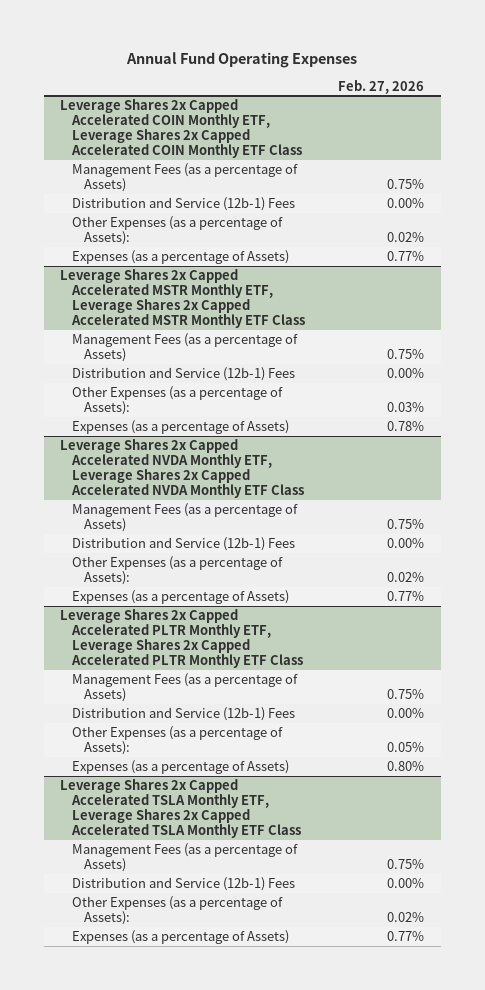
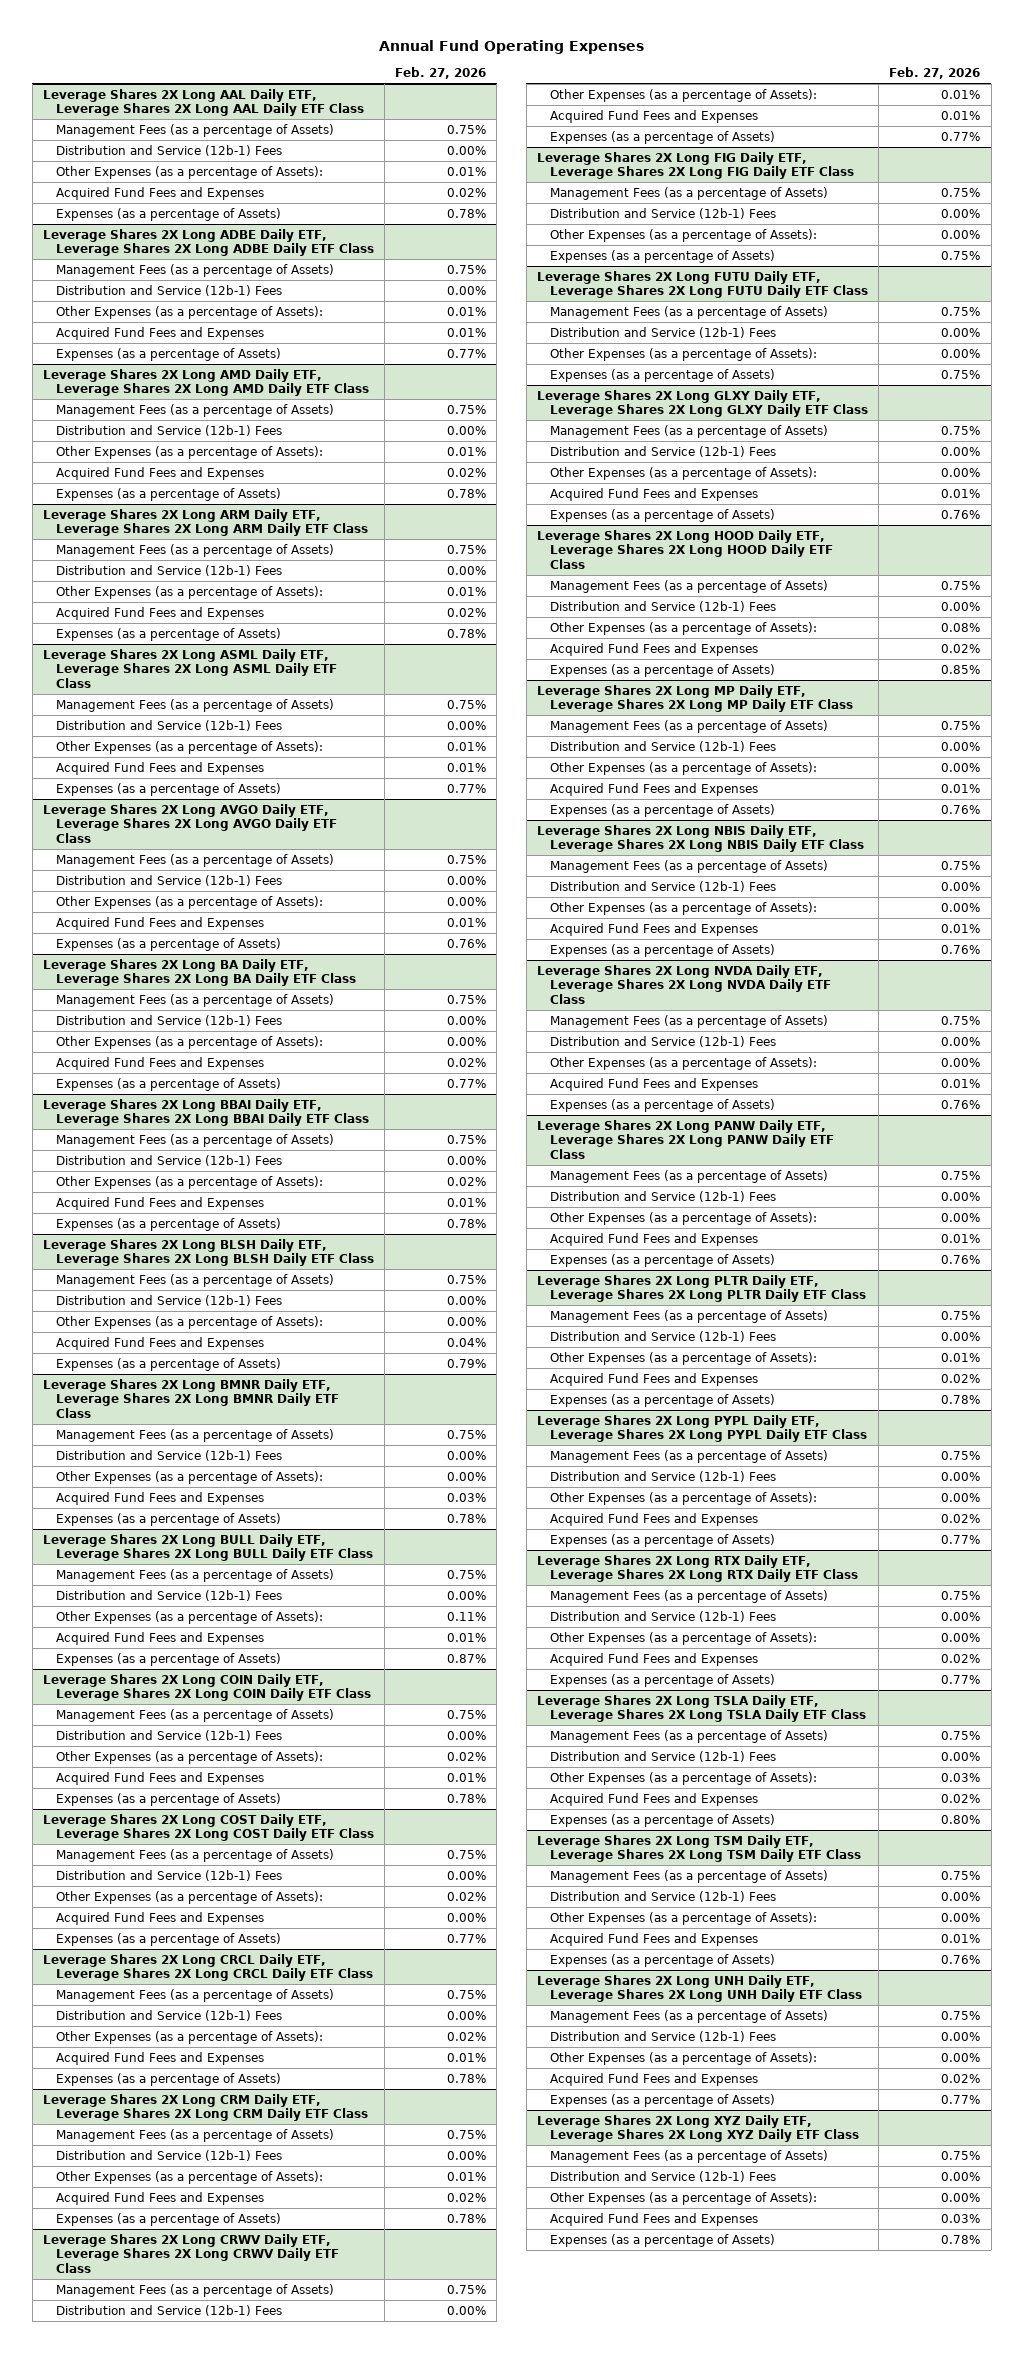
[60,99,303,158] Leverage Shares 2x Capped Accelerated COIN Monthly ETF, Leverage Shares 2x Capped Accelerated COIN Monthly ETF Class -> none
none -> [42,88,364,117] Leverage Shares 2X Long AAL Daily ETF, Leverage Shares 2X Long AAL Daily ETF Class
[387,232,425,243] 0.02% -> [447,166,487,176] 0.01%
none -> [55,186,264,200] Acquired Fund Fees and Expenses
none -> [55,207,281,221] Expenses (as a percentage of Assets)
none -> [42,228,374,257] Leverage Shares 2X Long ADBE Daily ETF, Leverage Shares 2X Long ADBE Daily ETF Class
none -> [55,263,334,277] Management Fees (as a percentage of Assets)
none -> [55,284,282,296] Distribution and Service (12b-1) Fees
none -> [55,305,323,319] Other Expenses (as a percentage of Assets):
none -> [55,326,264,340] Acquired Fund Fees and Expenses
[60,269,306,328] Leverage Shares 2x Capped Accelerated MSTR Monthly ETF, Leverage Shares 2x Capped Accelerated MSTR Monthly ETF Class -> none
none -> [42,368,369,397] Leverage Shares 2X Long AMD Daily ETF, Leverage Shares 2X Long AMD Daily ETF Class
[387,402,425,413] 0.03% -> [447,446,487,456] 0.01%
none -> [55,466,264,480] Acquired Fund Fees and Expenses
[60,439,305,498] Leverage Shares 2x Capped Accelerated NVDA Monthly ETF, Leverage Shares 2x Capped Accelerated NVDA Monthly ETF Class -> none
none -> [42,508,368,537] Leverage Shares 2X Long ARM Daily ETF, Leverage Shares 2X Long ARM Daily ETF Class
none -> [55,585,323,599] Other Expenses (as a percentage of Assets):
none -> [55,606,264,620] Acquired Fund Fees and Expenses
none -> [55,627,281,641] Expenses (as a percentage of Assets)
none -> [42,648,337,688] Leverage Shares 2X Long ASML Daily ETF, Leverage Shares 2X Long ASML Daily ETF Class
none -> [55,698,334,712] Management Fees (as a percentage of Assets)
none -> [55,719,282,731] Distribution and Service (12b-1) Fees
none -> [55,740,323,754] Other Expenses (as a percentage of Assets):
none -> [55,761,264,775] Acquired Fund Fees and Expenses
none -> [55,782,281,796] Expenses (as a percentage of Assets)
none -> [42,803,337,843] Leverage Shares 2X Long AVGO Daily ETF, Leverage Shares 2X Long AVGO Daily ETF Class
none -> [55,853,334,867] Management Fees (as a percentage of Assets)
none -> [55,874,282,886] Distribution and Service (12b-1) Fees
none -> [55,895,323,909] Other Expenses (as a percentage of Assets):
none -> [55,916,264,930] Acquired Fund Fees and Expenses
none -> [55,937,281,951] Expenses (as a percentage of Assets)
none -> [42,958,356,987] Leverage Shares 2X Long BA Daily ETF, Leverage Shares 2X Long BA Daily ETF Class
none -> [55,993,334,1007] Management Fees (as a percentage of Assets)
none -> [55,1014,282,1026] Distribution and Service (12b-1) Fees
none -> [55,1035,323,1049] Other Expenses (as a percentage of Assets):
none -> [55,1056,264,1070] Acquired Fund Fees and Expenses
none -> [55,1077,281,1091] Expenses (as a percentage of Assets)
none -> [42,1098,369,1127] Leverage Shares 2X Long BBAI Daily ETF, Leverage Shares 2X Long BBAI Daily ETF Class
none -> [55,1133,334,1147] Management Fees (as a percentage of Assets)
none -> [55,1154,282,1166] Distribution and Service (12b-1) Fees
none -> [55,1196,264,1210] Acquired Fund Fees and Expenses
none -> [55,1217,281,1231] Expenses (as a percentage of Assets)
none -> [42,1238,374,1267] Leverage Shares 2X Long BLSH Daily ETF, Leverage Shares 2X Long BLSH Daily ETF Class
none -> [55,1273,334,1287] Management Fees (as a percentage of Assets)
none -> [55,1294,282,1306] Distribution and Service (12b-1) Fees
none -> [55,1315,323,1329] Other Expenses (as a percentage of Assets):
none -> [55,1336,264,1350] Acquired Fund Fees and Expenses
none -> [55,1357,281,1371] Expenses (as a percentage of Assets)
none -> [42,1378,339,1418] Leverage Shares 2X Long BMNR Daily ETF, Leverage Shares 2X Long BMNR Daily ETF Class
none -> [55,1428,334,1442] Management Fees (as a percentage of Assets)
none -> [55,1449,282,1461] Distribution and Service (12b-1) Fees
none -> [55,1470,323,1484] Other Expenses (as a percentage of Assets):
none -> [55,1491,264,1505] Acquired Fund Fees and Expenses
none -> [55,1512,281,1526] Expenses (as a percentage of Assets)
none -> [42,1533,373,1562] Leverage Shares 2X Long BULL Daily ETF, Leverage Shares 2X Long BULL Daily ETF Class
none -> [55,1568,334,1582] Management Fees (as a percentage of Assets)
none -> [55,1589,282,1601] Distribution and Service (12b-1) Fees
none -> [55,1610,323,1624] Other Expenses (as a percentage of Assets):
none -> [55,1631,264,1645] Acquired Fund Fees and Expenses
none -> [55,1652,281,1666] Expenses (as a percentage of Assets)
none -> [42,1673,371,1702] Leverage Shares 2X Long COIN Daily ETF, Leverage Shares 2X Long COIN Daily ETF Class
none -> [55,1708,334,1722] Management Fees (as a percentage of Assets)
none -> [55,1729,282,1741] Distribution and Service (12b-1) Fees
none -> [55,1750,323,1764] Other Expenses (as a percentage of Assets):
none -> [55,1771,264,1785] Acquired Fund Fees and Expenses
none -> [55,1792,281,1806] Expenses (as a percentage of Assets)
none -> [42,1813,374,1842] Leverage Shares 2X Long COST Daily ETF, Leverage Shares 2X Long COST Daily ETF Class
none -> [55,1848,334,1862] Management Fees (as a percentage of Assets)
none -> [55,1869,282,1881] Distribution and Service (12b-1) Fees
none -> [55,1890,323,1904] Other Expenses (as a percentage of Assets):
none -> [55,1911,264,1925] Acquired Fund Fees and Expenses
[60,609,304,668] Leverage Shares 2x Capped Accelerated PLTR Monthly ETF, Leverage Shares 2x Capped Accelerated PLTR Monthly ETF Class -> none
none -> [42,1953,373,1982] Leverage Shares 2X Long CRCL Daily ETF, Leverage Shares 2X Long CRCL Daily ETF Class
[387,742,425,753] 0.05% -> [447,2031,487,2041] 0.02%
none -> [55,2051,264,2065] Acquired Fund Fees and Expenses
none -> [55,2072,281,2086] Expenses (as a percentage of Assets)
none -> [42,2093,368,2122] Leverage Shares 2X Long CRM Daily ETF, Leverage Shares 2X Long CRM Daily ETF Class
none -> [55,2128,334,2142] Management Fees (as a percentage of Assets)
none -> [55,2149,282,2161] Distribution and Service (12b-1) Fees
none -> [55,2170,323,2184] Other Expenses (as a percentage of Assets):
none -> [55,2191,264,2205] Acquired Fund Fees and Expenses
none -> [55,2212,281,2226] Expenses (as a percentage of Assets)
none -> [42,2233,339,2273] Leverage Shares 2X Long CRWV Daily ETF, Leverage Shares 2X Long CRWV Daily ETF Class
none -> [55,2283,334,2297] Management Fees (as a percentage of Assets)
none -> [55,2304,282,2316] Distribution and Service (12b-1) Fees
none -> [550,88,818,102] Other Expenses (as a percentage of Assets):
none -> [550,109,759,123] Acquired Fund Fees and Expenses
none -> [550,130,776,144] Expenses (as a percentage of Assets)
none -> [537,151,855,180] Leverage Shares 2X Long FIG Daily ETF, Leverage Shares 2X Long FIG Daily ETF Class
none -> [550,186,829,200] Management Fees (as a percentage of Assets)
none -> [550,207,777,219] Distribution and Service (12b-1) Fees
none -> [550,228,818,242] Other Expenses (as a percentage of Assets):
none -> [550,249,776,263] Expenses (as a percentage of Assets)
none -> [537,270,869,299] Leverage Shares 2X Long FUTU Daily ETF, Leverage Shares 2X Long FUTU Daily ETF Class
none -> [550,305,829,319] Management Fees (as a percentage of Assets)
none -> [550,326,777,338] Distribution and Service (12b-1) Fees
none -> [550,347,818,361] Other Expenses (as a percentage of Assets):
none -> [550,368,776,382] Expenses (as a percentage of Assets)
none -> [537,389,869,418] Leverage Shares 2X Long GLXY Daily ETF, Leverage Shares 2X Long GLXY Daily ETF Class
none -> [550,424,829,438] Management Fees (as a percentage of Assets)
none -> [550,445,777,457] Distribution and Service (12b-1) Fees
none -> [550,466,818,480] Other Expenses (as a percentage of Assets):
none -> [550,487,759,501] Acquired Fund Fees and Expenses
none -> [550,508,776,522] Expenses (as a percentage of Assets)
none -> [537,529,834,569] Leverage Shares 2X Long HOOD Daily ETF, Leverage Shares 2X Long HOOD Daily ETF Class
none -> [550,579,829,593] Management Fees (as a percentage of Assets)
none -> [550,600,777,612] Distribution and Service (12b-1) Fees
none -> [550,621,818,635] Other Expenses (as a percentage of Assets):
none -> [550,642,759,656] Acquired Fund Fees and Expenses
none -> [550,663,776,677] Expenses (as a percentage of Assets)
none -> [537,684,854,713] Leverage Shares 2X Long MP Daily ETF, Leverage Shares 2X Long MP Daily ETF Class
none -> [550,719,829,733] Management Fees (as a percentage of Assets)
none -> [550,740,777,752] Distribution and Service (12b-1) Fees
none -> [550,761,818,775] Other Expenses (as a percentage of Assets):
none -> [550,782,759,796] Acquired Fund Fees and Expenses
none -> [550,803,776,817] Expenses (as a percentage of Assets)
none -> [537,824,865,853] Leverage Shares 2X Long NBIS Daily ETF, Leverage Shares 2X Long NBIS Daily ETF Class
none -> [550,859,829,873] Management Fees (as a percentage of Assets)
none -> [550,880,777,892] Distribution and Service (12b-1) Fees
none -> [550,901,818,915] Other Expenses (as a percentage of Assets):
none -> [550,922,759,936] Acquired Fund Fees and Expenses
none -> [550,943,776,957] Expenses (as a percentage of Assets)
none -> [537,964,832,1004] Leverage Shares 2X Long NVDA Daily ETF, Leverage Shares 2X Long NVDA Daily ETF Class
none -> [550,1014,829,1028] Management Fees (as a percentage of Assets)
none -> [550,1035,777,1047] Distribution and Service (12b-1) Fees
none -> [550,1056,818,1070] Other Expenses (as a percentage of Assets):
none -> [550,1077,759,1091] Acquired Fund Fees and Expenses
none -> [550,1098,776,1112] Expenses (as a percentage of Assets)
none -> [537,1119,835,1159] Leverage Shares 2X Long PANW Daily ETF, Leverage Shares 2X Long PANW Daily ETF Class
none -> [550,1169,829,1183] Management Fees (as a percentage of Assets)
none -> [550,1190,777,1202] Distribution and Service (12b-1) Fees
none -> [550,1211,818,1225] Other Expenses (as a percentage of Assets):
none -> [550,1232,759,1246] Acquired Fund Fees and Expenses
none -> [550,1253,776,1267] Expenses (as a percentage of Assets)
none -> [537,1274,867,1303] Leverage Shares 2X Long PLTR Daily ETF, Leverage Shares 2X Long PLTR Daily ETF Class
none -> [550,1309,829,1323] Management Fees (as a percentage of Assets)
none -> [550,1330,777,1342] Distribution and Service (12b-1) Fees
none -> [550,1351,818,1365] Other Expenses (as a percentage of Assets):
none -> [550,1372,759,1386] Acquired Fund Fees and Expenses
none -> [550,1393,776,1407] Expenses (as a percentage of Assets)
none -> [537,1414,868,1443] Leverage Shares 2X Long PYPL Daily ETF, Leverage Shares 2X Long PYPL Daily ETF Class
none -> [550,1449,829,1463] Management Fees (as a percentage of Assets)
none -> [550,1470,777,1482] Distribution and Service (12b-1) Fees
none -> [550,1491,818,1505] Other Expenses (as a percentage of Assets):
none -> [550,1512,759,1526] Acquired Fund Fees and Expenses
none -> [550,1533,776,1547] Expenses (as a percentage of Assets)
none -> [537,1554,859,1583] Leverage Shares 2X Long RTX Daily ETF, Leverage Shares 2X Long RTX Daily ETF Class
none -> [550,1589,829,1603] Management Fees (as a percentage of Assets)
none -> [550,1610,777,1622] Distribution and Service (12b-1) Fees
none -> [550,1631,818,1645] Other Expenses (as a percentage of Assets):
none -> [550,1652,759,1666] Acquired Fund Fees and Expenses
none -> [550,1673,776,1687] Expenses (as a percentage of Assets)
none -> [537,1694,867,1723] Leverage Shares 2X Long TSLA Daily ETF, Leverage Shares 2X Long TSLA Daily ETF Class
none -> [550,1729,829,1743] Management Fees (as a percentage of Assets)
none -> [550,1750,777,1762] Distribution and Service (12b-1) Fees
none -> [550,1771,818,1785] Other Expenses (as a percentage of Assets):
none -> [550,1792,759,1806] Acquired Fund Fees and Expenses
[60,779,302,838] Leverage Shares 2x Capped Accelerated TSLA Monthly ETF, Leverage Shares 2x Capped Accelerated TSLA Monthly ETF Class -> none
none -> [537,1834,862,1863] Leverage Shares 2X Long TSM Daily ETF, Leverage Shares 2X Long TSM Daily ETF Class
[387,912,425,923] 0.02% -> [941,1912,981,1922] 0.00%
none -> [550,1932,759,1946] Acquired Fund Fees and Expenses
none -> [550,1953,776,1967] Expenses (as a percentage of Assets)
none -> [537,1974,863,2003] Leverage Shares 2X Long UNH Daily ETF, Leverage Shares 2X Long UNH Daily ETF Class
none -> [550,2009,829,2023] Management Fees (as a percentage of Assets)
none -> [550,2030,777,2042] Distribution and Service (12b-1) Fees
none -> [550,2051,818,2065] Other Expenses (as a percentage of Assets):
none -> [550,2072,759,2086] Acquired Fund Fees and Expenses
none -> [537,2114,860,2143] Leverage Shares 2X Long XYZ Daily ETF, Leverage Shares 2X Long XYZ Daily ETF Class
none -> [550,2149,829,2163] Management Fees (as a percentage of Assets)
none -> [550,2170,777,2182] Distribution and Service (12b-1) Fees
none -> [550,2191,818,2205] Other Expenses (as a percentage of Assets):
none -> [550,2212,759,2226] Acquired Fund Fees and Expenses
none -> [550,2233,776,2247] Expenses (as a percentage of Assets)

